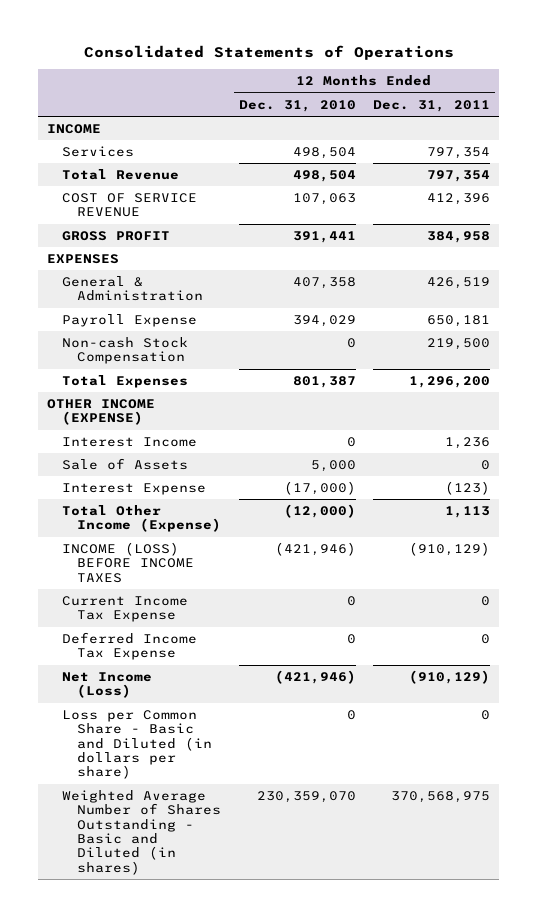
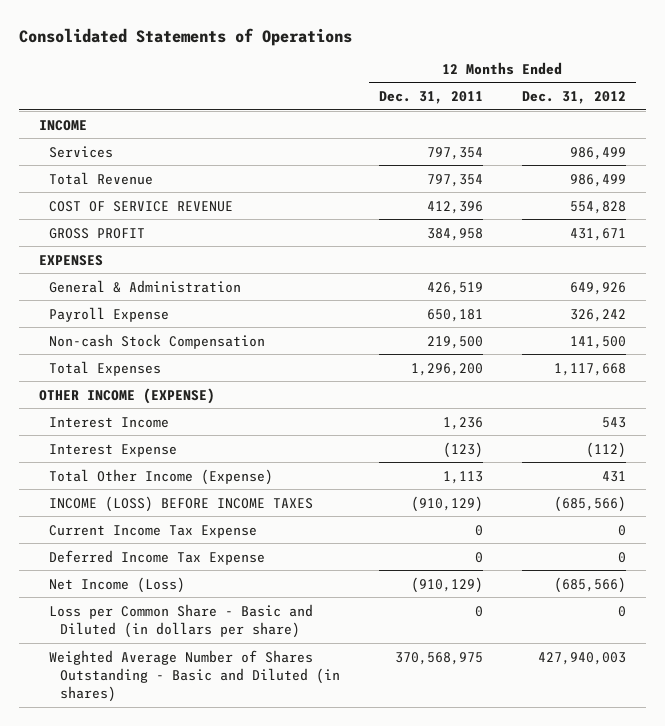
[238,99,356,112] Dec. 31, 2010 -> none
none -> [522,91,627,105] Dec. 31, 2012
[61,457,188,470] Sale of Assets -> none

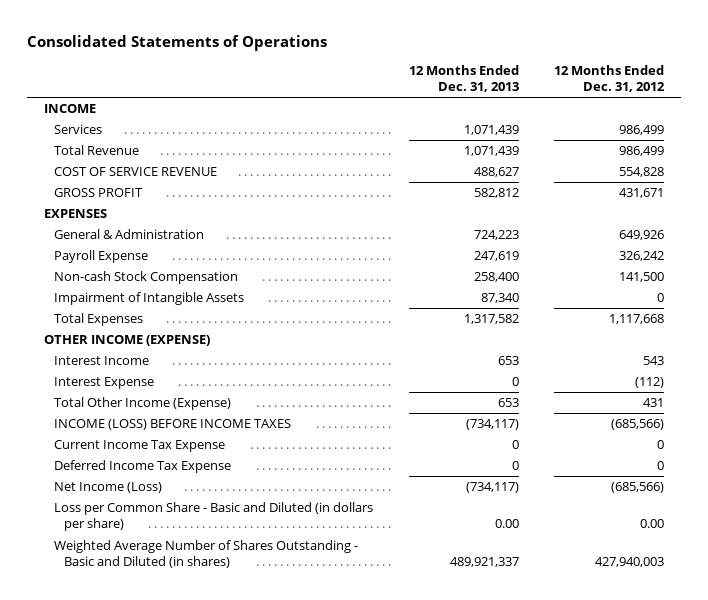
[378,91,483,105] Dec. 31, 2011 -> none
none -> [408,64,519,92] 12 Months Ended Dec. 31, 2013
none -> [54,292,245,306] Impairment of Intangible Assets
[618,605,627,617] 0 -> [639,519,664,529] 0.00

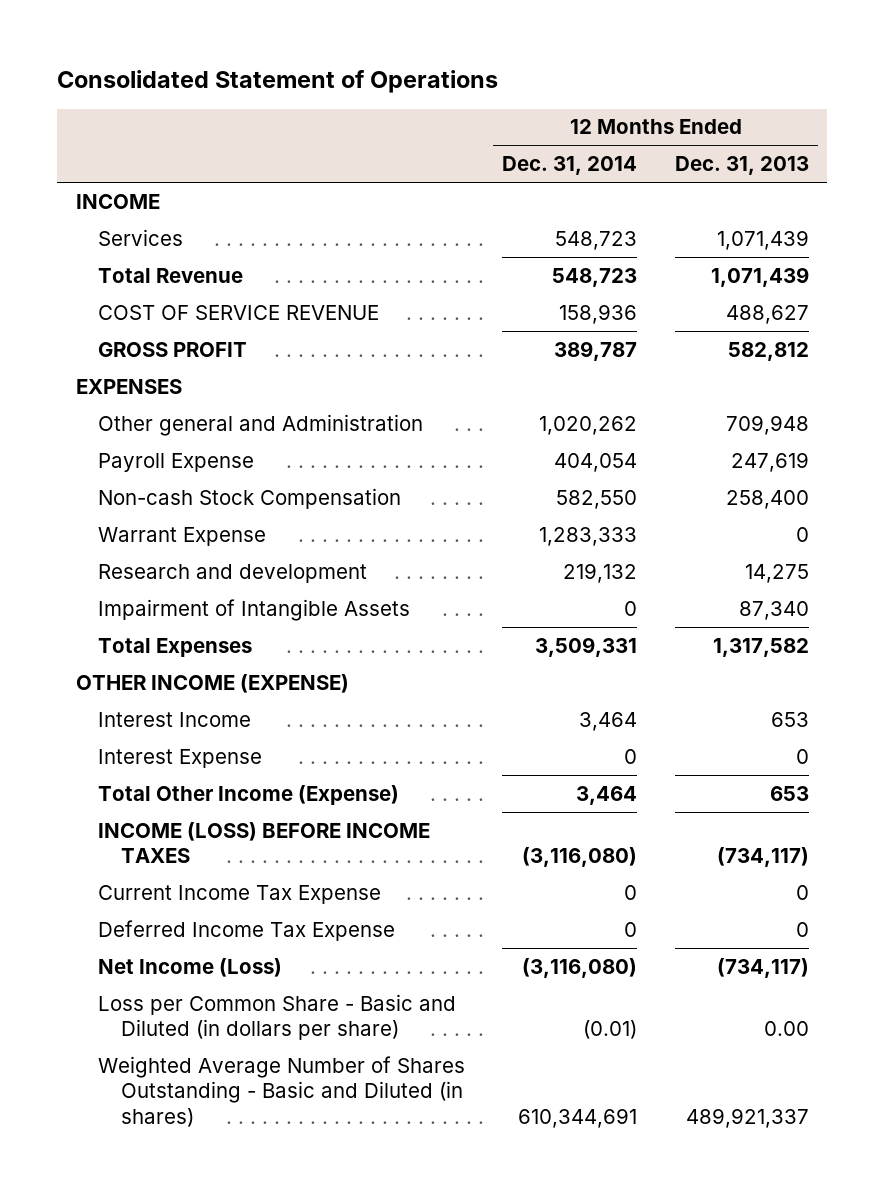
[26,34,327,51] Consolidated Statements of Operations -> [56,70,498,94] Consolidated Statement of Operations
[553,64,665,92] 12 Months Ended Dec. 31, 2012 -> none
none -> [502,156,638,176] Dec. 31, 2014
[54,229,205,240] General & Administration -> [98,413,424,436] Other general and Administration
[473,230,519,241] 724,223 -> [725,414,809,435] 709,948
none -> [98,526,267,546] Warrant Expense
none -> [98,563,368,583] Research and development

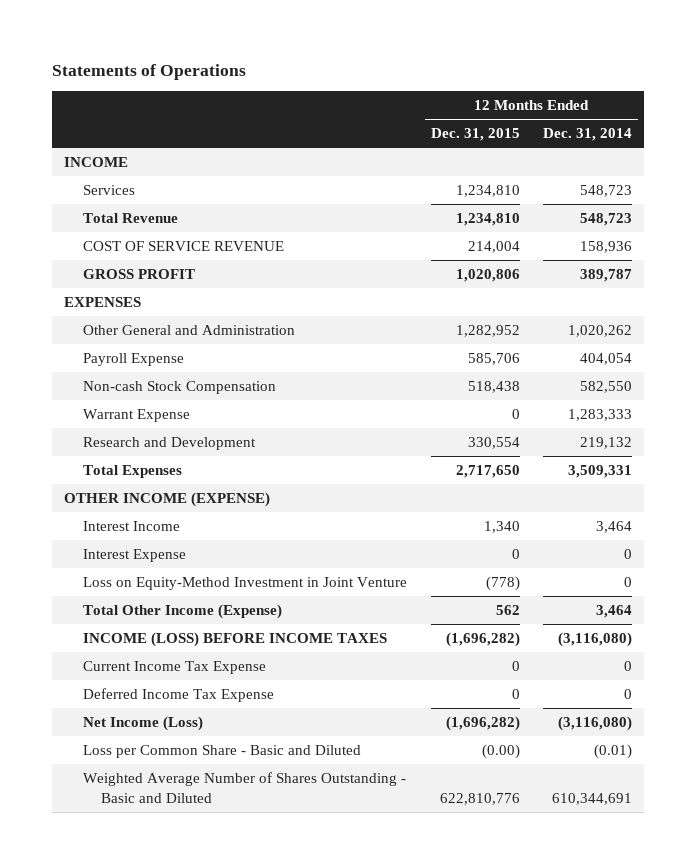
[56,70,498,94] Consolidated Statement of Operations -> [52,63,247,80] Statements of Operations
[674,156,809,176] Dec. 31, 2013 -> none
none -> [430,128,520,142] Dec. 31, 2015
[98,413,424,436] Other general and Administration -> [82,325,295,336] Other General and Administration
[98,598,411,621] Impairment of Intangible Assets -> none
[98,563,368,583] Research and development -> [82,437,256,451] Research and Development
none -> [82,577,407,591] Loss on Equity-Method Investment in Joint Venture
[98,993,457,1041] Loss per Common Share - Basic and Diluted (in dollars per share) -> [82,745,361,759] Loss per Common Share - Basic and Diluted
[98,1055,466,1128] Weighted Average Number of Shares Outstanding - Basic and Diluted (in shares) -> [82,772,406,803] Weighted Average Number of Shares Outstanding - Basic and Diluted

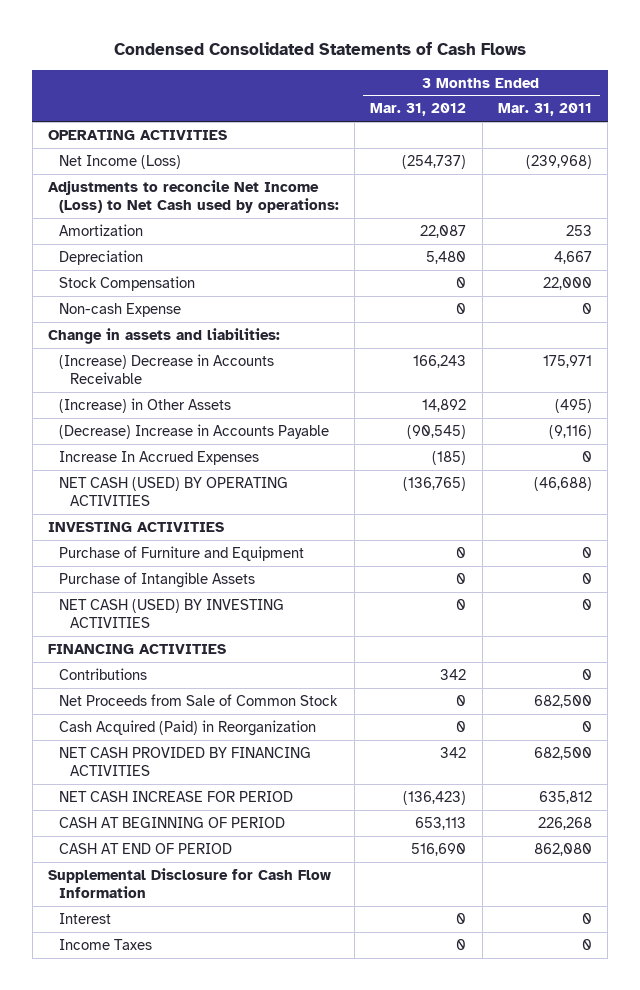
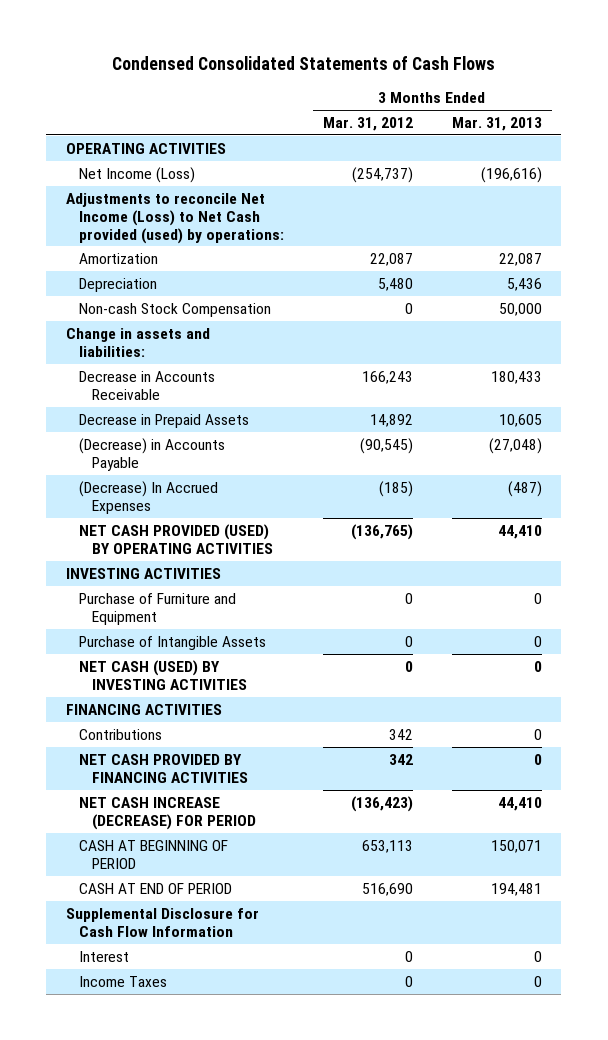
[497,103,592,117] Mar. 31, 2011 -> none
none -> [451,117,542,132] Mar. 31, 2013
[47,179,340,214] Adjustments to reconcile Net Income (Loss) to Net Cash used by operations: -> [65,192,284,244] Adjustments to reconcile Net Income (Loss) to Net Cash provided (used) by operations:
[59,302,182,317] Non-cash Expense -> none
[59,275,196,291] Stock Compensation -> [78,302,271,317] Non-cash Stock Compensation
[59,353,275,385] (Increase) Decrease in Accounts Receivable -> [78,370,215,400] Decrease in Accounts Receivable
[59,397,232,413] (Increase) in Other Assets -> [78,413,249,428] Decrease in Prepaid Assets
[59,423,330,439] (Decrease) Increase in Accounts Payable -> [78,437,225,471] (Decrease) in Accounts Payable
[59,450,260,465] Increase In Accrued Expenses -> [78,480,218,514] (Decrease) In Accrued Expenses
[59,476,289,507] NET CASH (USED) BY OPERATING ACTIVITIES -> [78,523,273,554] NET CASH PROVIDED (USED) BY OPERATING ACTIVITIES
[59,693,339,706] Net Proceeds from Sale of Common Stock -> none
[59,719,317,736] Cash Acquired (Paid) in Reorganization -> none
[59,790,294,802] NET CASH INCREASE FOR PERIOD -> [78,796,256,830] NET CASH INCREASE (DECREASE) FOR PERIOD

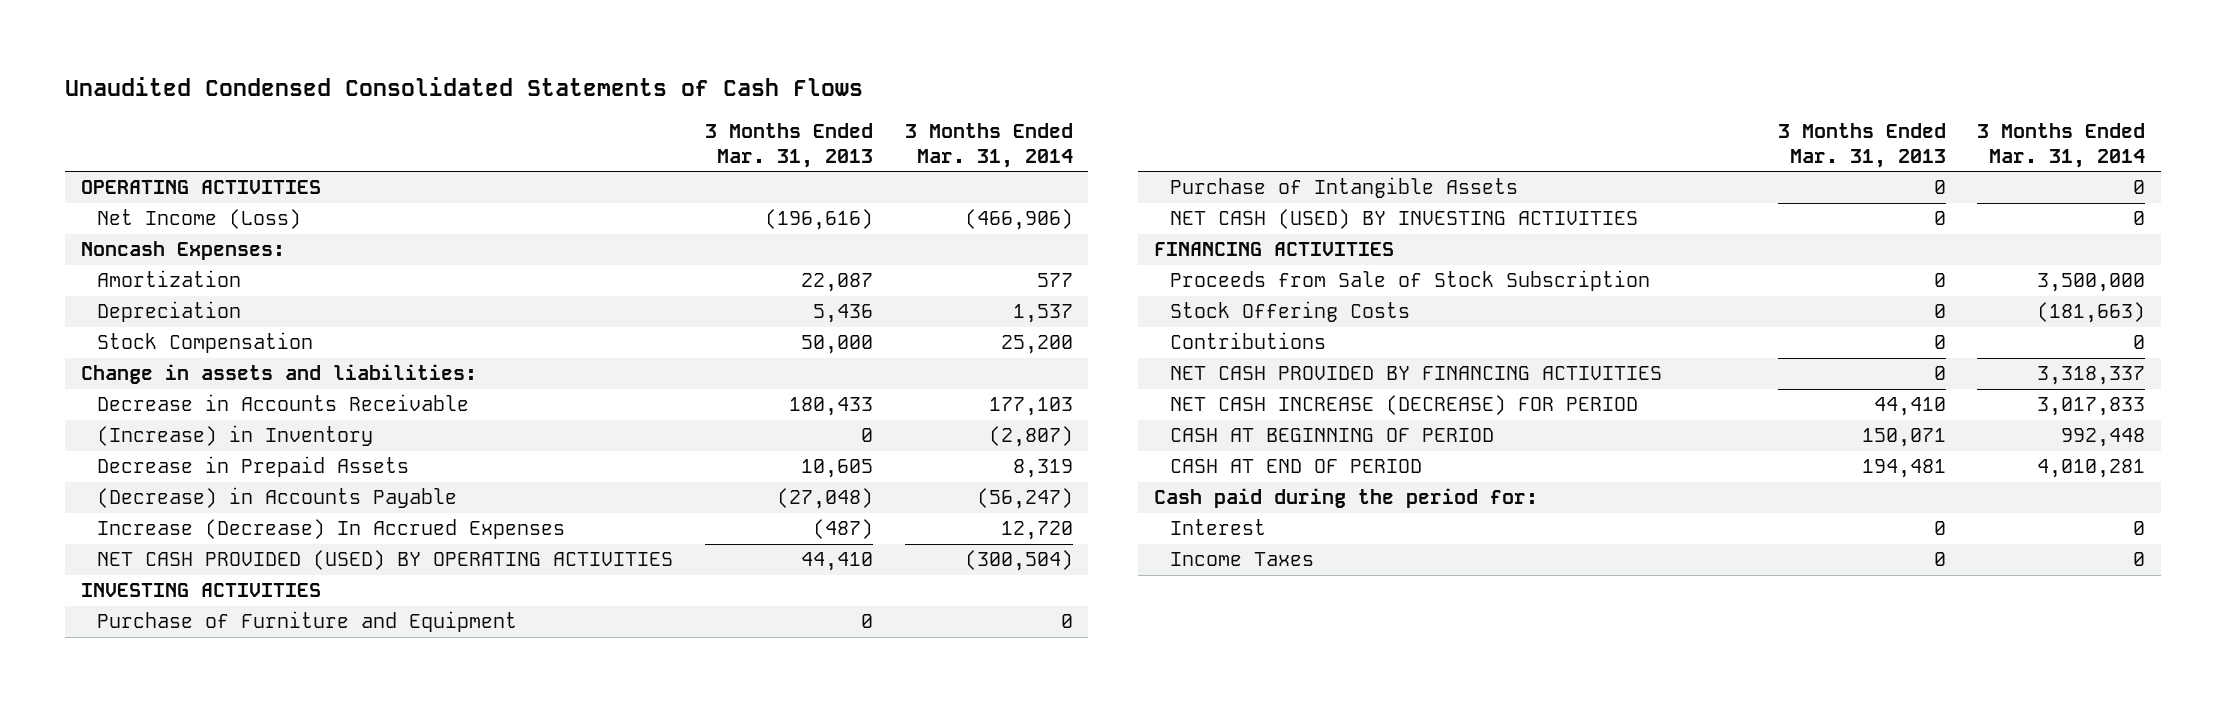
[111,56,495,71] Condensed Consolidated Statements of Cash Flows -> [65,76,864,96] Unaudited Condensed Consolidated Statements of Cash Flows
[322,117,413,132] Mar. 31, 2012 -> none
none -> [904,122,1073,168] 3 Months Ended Mar. 31, 2014
[65,192,284,244] Adjustments to reconcile Net Income (Loss) to Net Cash provided (used) by operations: -> none
none -> [80,241,285,261] Noncash Expenses:
[78,302,271,317] Non-cash Stock Compensation -> [97,332,314,354] Stock Compensation
none -> [97,425,374,447] (Increase) in Inventory
[78,480,218,514] (Decrease) In Accrued Expenses -> [97,519,566,540] Increase (Decrease) In Accrued Expenses
none -> [1170,270,1651,292] Proceeds from Sale of Stock Subscription
none -> [1170,301,1411,323] Stock Offering Costs
[65,907,259,937] Supplemental Disclosure for Cash Flow Information -> none
none -> [1153,488,1538,509] Cash paid during the period for:

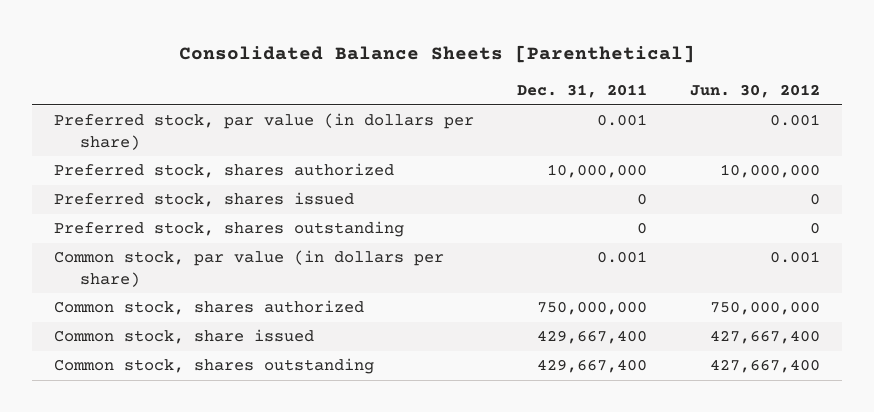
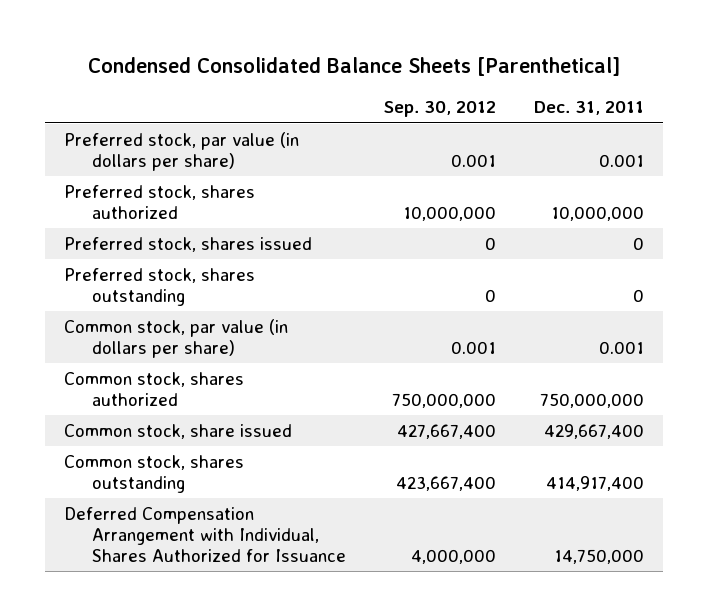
[179,44,696,63] Consolidated Balance Sheets [Parenthetical] -> [87,57,620,77] Condensed Consolidated Balance Sheets [Parenthetical]
[690,84,821,99] Jun. 30, 2012 -> none
none -> [383,101,496,118] Sep. 30, 2012
[537,359,648,374] 429,667,400 -> [545,475,644,491] 414,917,400
none -> [63,506,346,563] Deferred Compensation Arrangement with Individual, Shares Authorized for Issuance

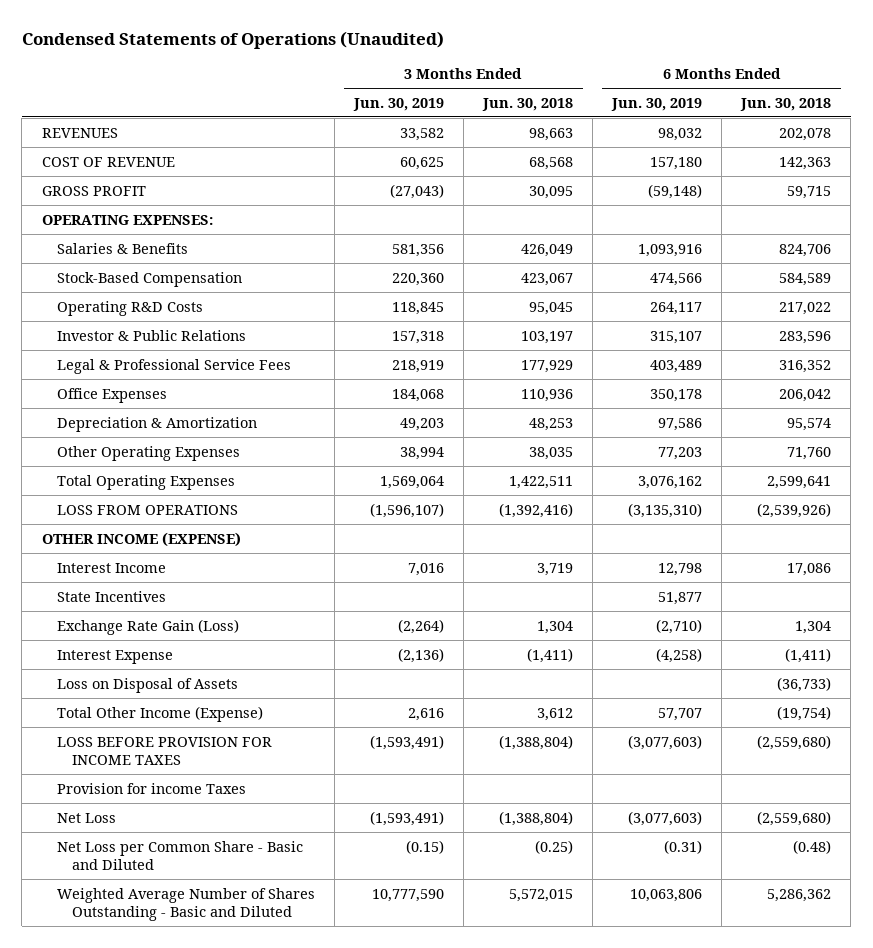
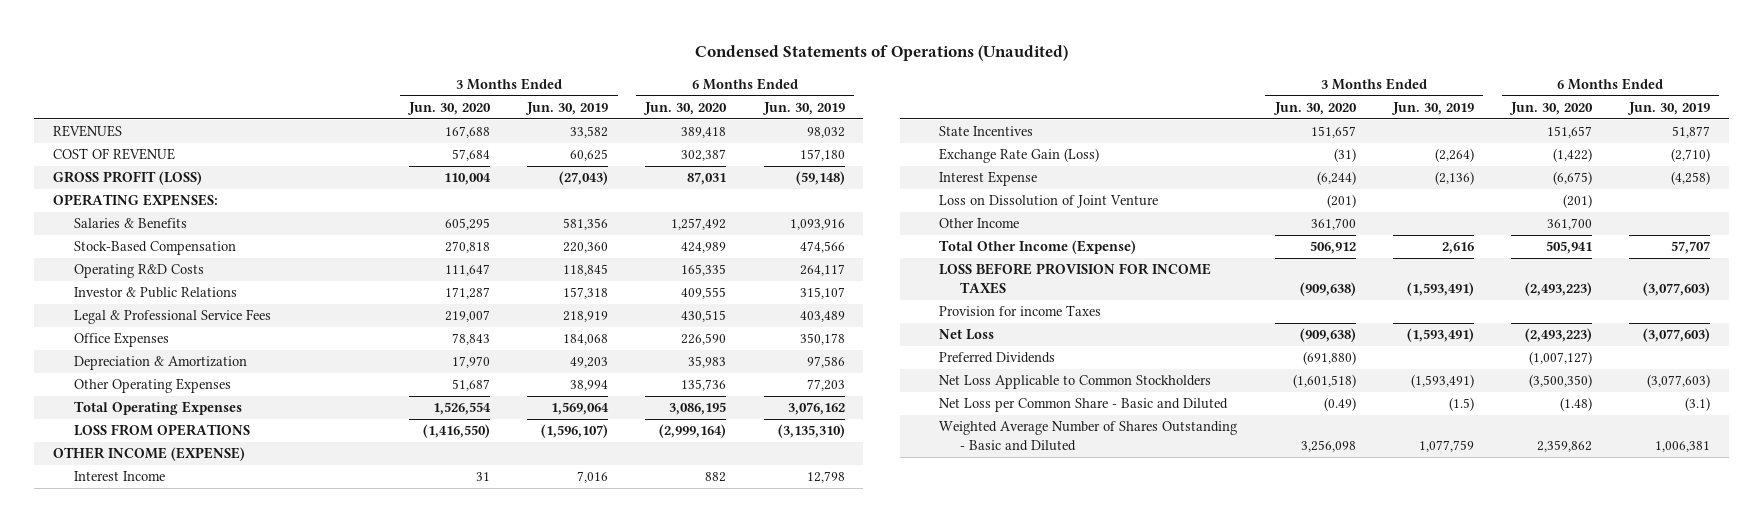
[481,97,573,111] Jun. 30, 2018 -> none
[740,97,832,111] Jun. 30, 2018 -> none
none -> [407,101,492,115] Jun. 30, 2020
none -> [643,101,728,115] Jun. 30, 2020
[41,185,146,196] GROSS PROFIT -> [53,171,203,186] GROSS PROFIT (LOSS)
[56,677,238,693] Loss on Disposal of Assets -> [939,195,1159,209] Loss on Dissolution of Joint Venture
none -> [939,218,1020,229] Other Income
none -> [939,352,1056,364] Preferred Dividends
none -> [939,375,1212,390] Net Loss Applicable to Common Stockholders
[405,839,444,854] (0.15) -> [1448,397,1474,412] (1.5)
[664,839,703,854] (0.31) -> [1685,397,1711,412] (3.1)
[371,888,444,902] 10,777,590 -> [1418,439,1474,452] 1,077,759
[630,888,703,902] 10,063,806 -> [1655,440,1711,452] 1,006,381

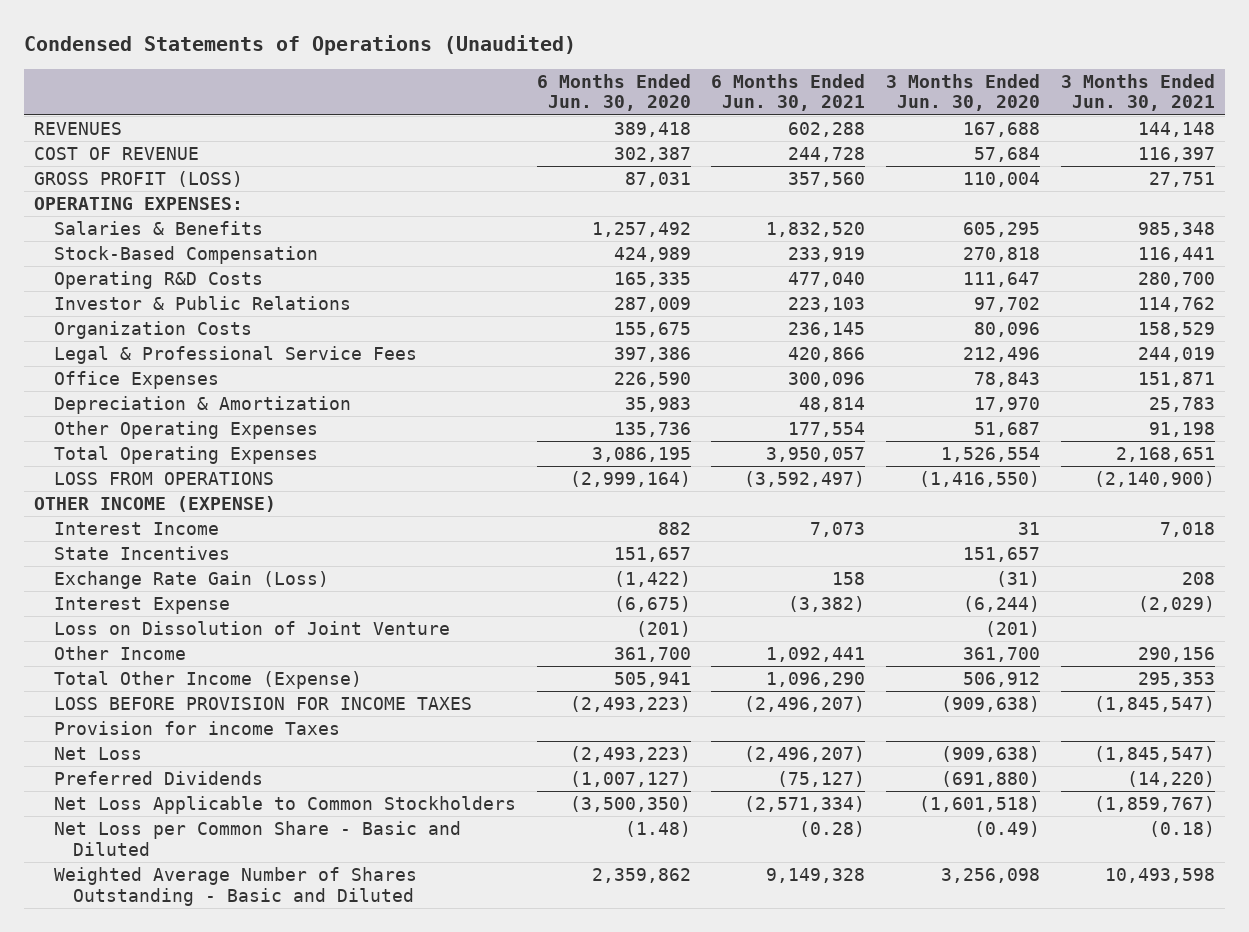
[525,101,609,115] Jun. 30, 2019 -> none
[761,101,845,115] Jun. 30, 2019 -> none
none -> [711,73,866,112] 6 Months Ended Jun. 30, 2021
none -> [1060,73,1215,112] 3 Months Ended Jun. 30, 2021
[445,287,491,300] 171,287 -> [974,297,1041,313] 97,702
[681,287,727,300] 409,555 -> [613,297,691,313] 287,009
none -> [53,321,252,340] Organization Costs
[445,310,491,323] 219,007 -> [963,347,1041,363] 212,496
[681,310,727,323] 430,515 -> [613,347,691,363] 397,386

